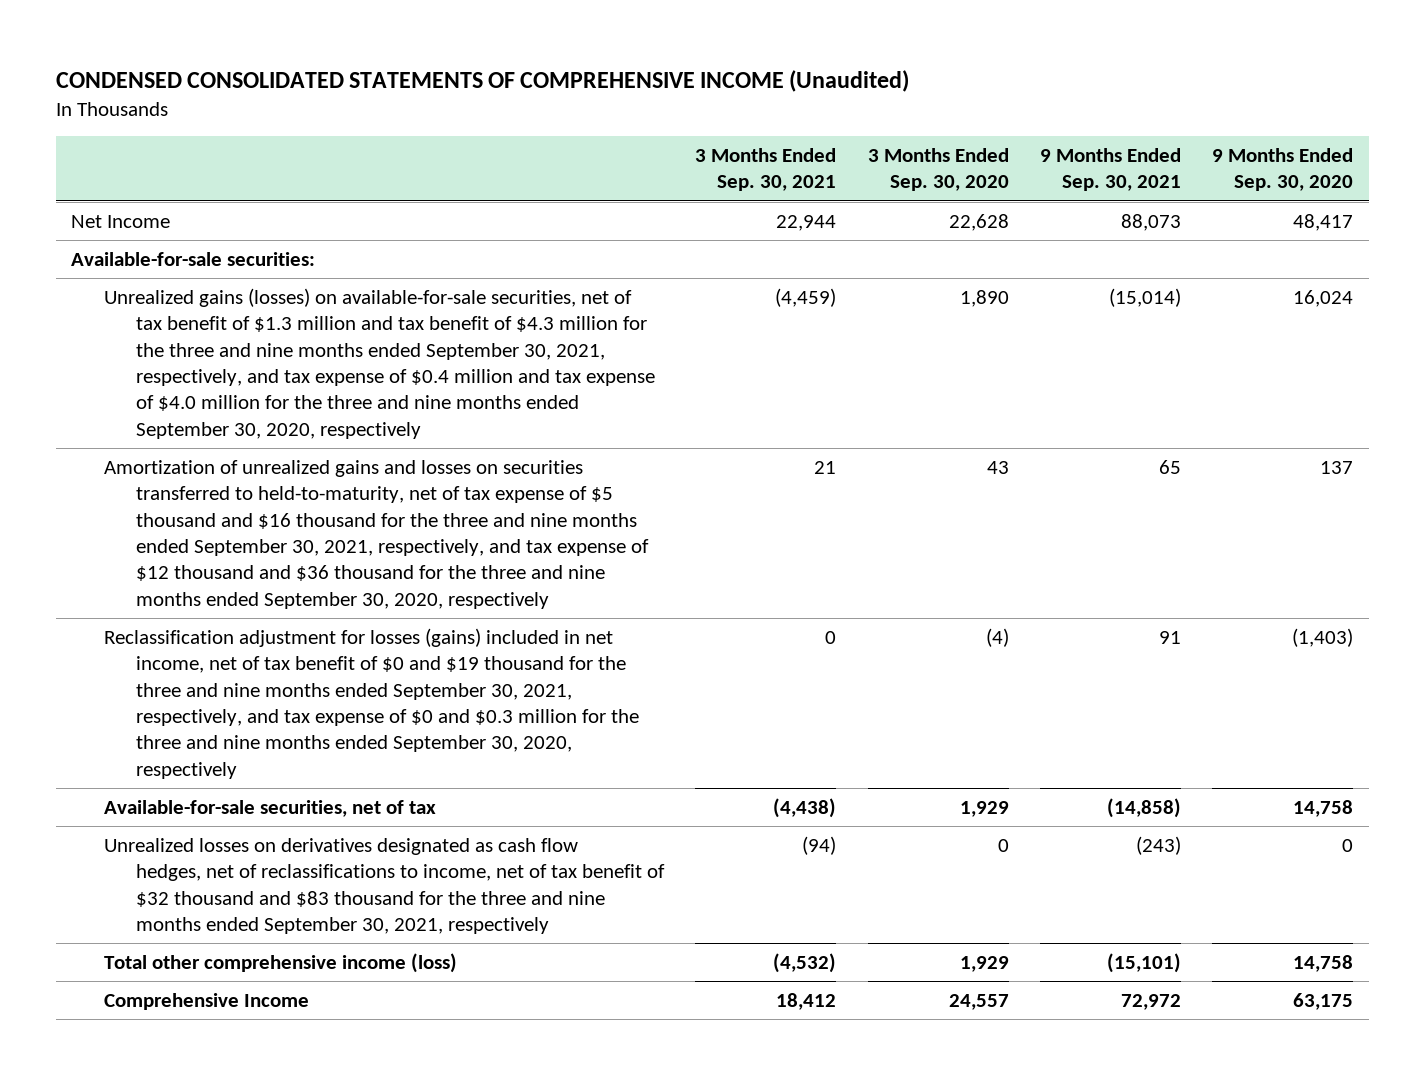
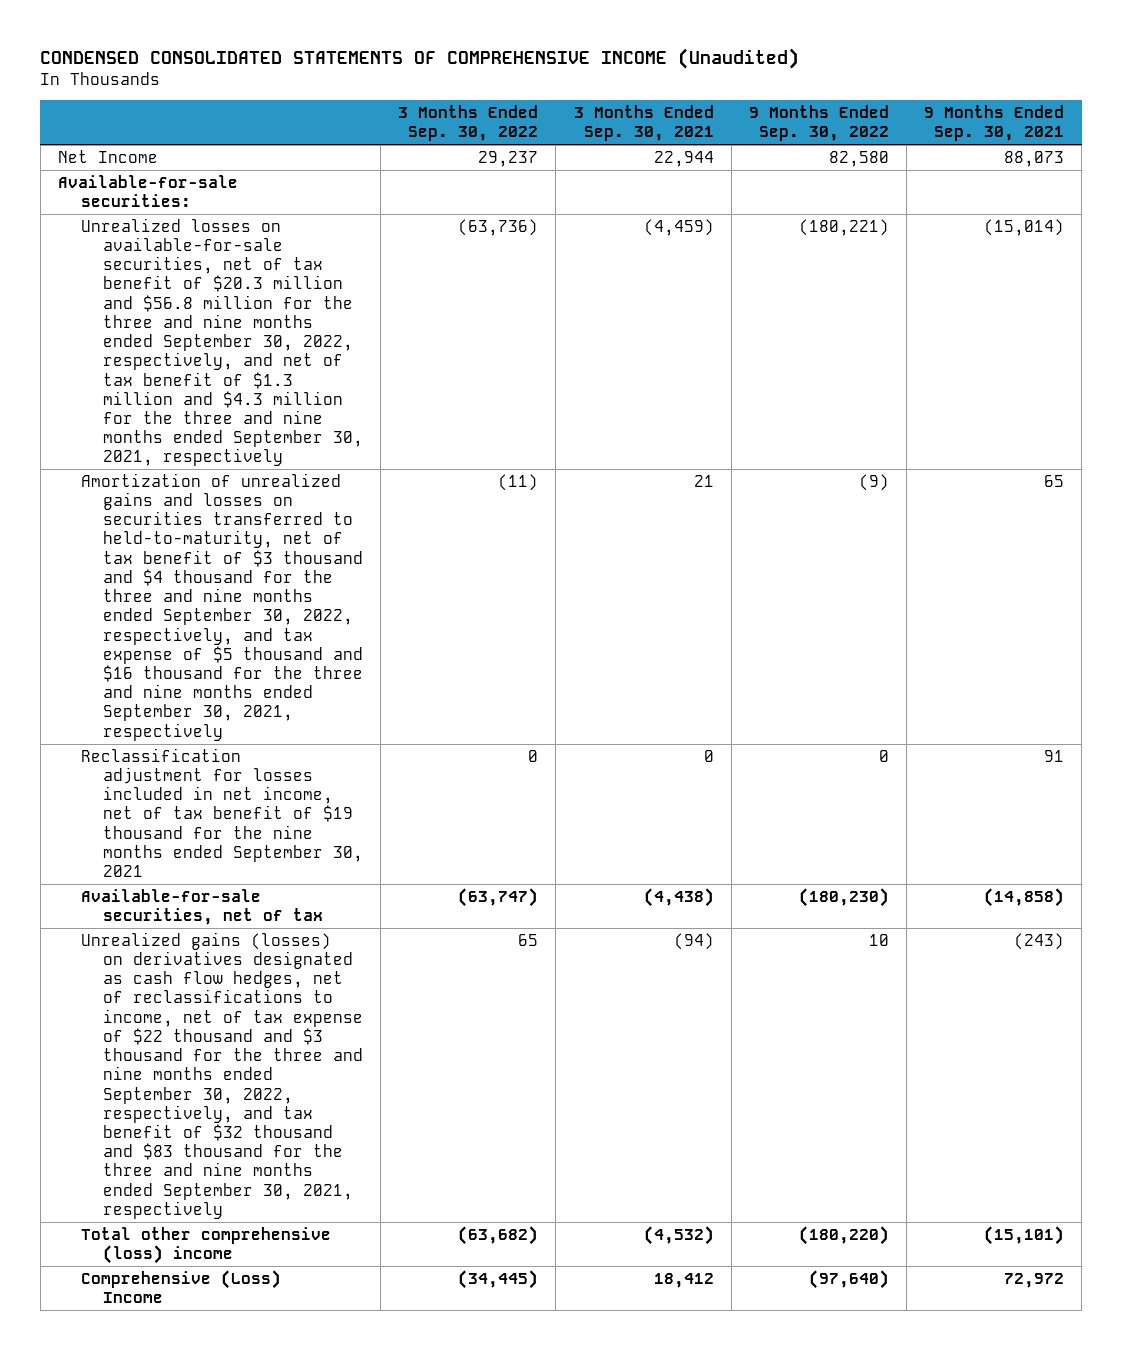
[867,148,1009,192] 3 Months Ended Sep. 30, 2020 -> none
[1212,148,1354,192] 9 Months Ended Sep. 30, 2020 -> none
none -> [398,105,539,142] 3 Months Ended Sep. 30, 2022
none -> [748,105,889,142] 9 Months Ended Sep. 30, 2022
[103,287,656,439] Unrealized gains (losses) on available-for-sale securities, net of tax benefit of $1.3 million and tax benefit of $4.3 million for the three and nine months ended September 30, 2021, respectively, and tax expense of $0.4 million and tax expense of $4.0 million for the three and nine months ended September 30, 2020, respectively -> [80,217,364,467] Unrealized losses on available-for-sale securities, net of tax benefit of $20.3 million and $56.8 million for the three and nine months ended September 30, 2022, respectively, and net of tax benefit of $1.3 million and $4.3 million for the three and nine months ended September 30, 2021, respectively
[103,459,650,609] Amortization of unrealized gains and losses on securities transferred to held-to-maturity, net of tax expense of $5 thousand and $16 thousand for the three and nine months ended September 30, 2021, respectively, and tax expense of $12 thousand and $36 thousand for the three and nine months ended September 30, 2020, respectively -> [80,472,364,741] Amortization of unrealized gains and losses on securities transferred to held-to-maturity, net of tax benefit of $3 thousand and $4 thousand for the three and nine months ended September 30, 2022, respectively, and tax expense of $5 thousand and $16 thousand for the three and nine months ended September 30, 2021, respectively
[103,627,640,779] Reclassification adjustment for losses (gains) included in net income, net of tax benefit of $0 and $19 thousand for the three and nine months ended September 30, 2021, respectively, and tax expense of $0 and $0.3 million for the three and nine months ended September 30, 2020, respectively -> [80,747,364,878] Reclassification adjustment for losses included in net income, net of tax benefit of $19 thousand for the nine months ended September 30, 2021
[103,837,666,934] Unrealized losses on derivatives designated as cash flow hedges, net of reclassifications to income, net of tax benefit of $32 thousand and $83 thousand for the three and nine months ended September 30, 2021, respectively -> [80,931,364,1219] Unrealized gains (losses) on derivatives designated as cash flow hedges, net of reclassifications to income, net of tax expense of $22 thousand and $3 thousand for the three and nine months ended September 30, 2022, respectively, and tax benefit of $32 thousand and $83 thousand for the three and nine months ended September 30, 2021, respectively
[103,952,457,973] Total other comprehensive income (loss) -> [80,1226,331,1264] Total other comprehensive (loss) income
[103,992,309,1010] Comprehensive Income -> [80,1269,281,1303] Comprehensive (Loss) Income

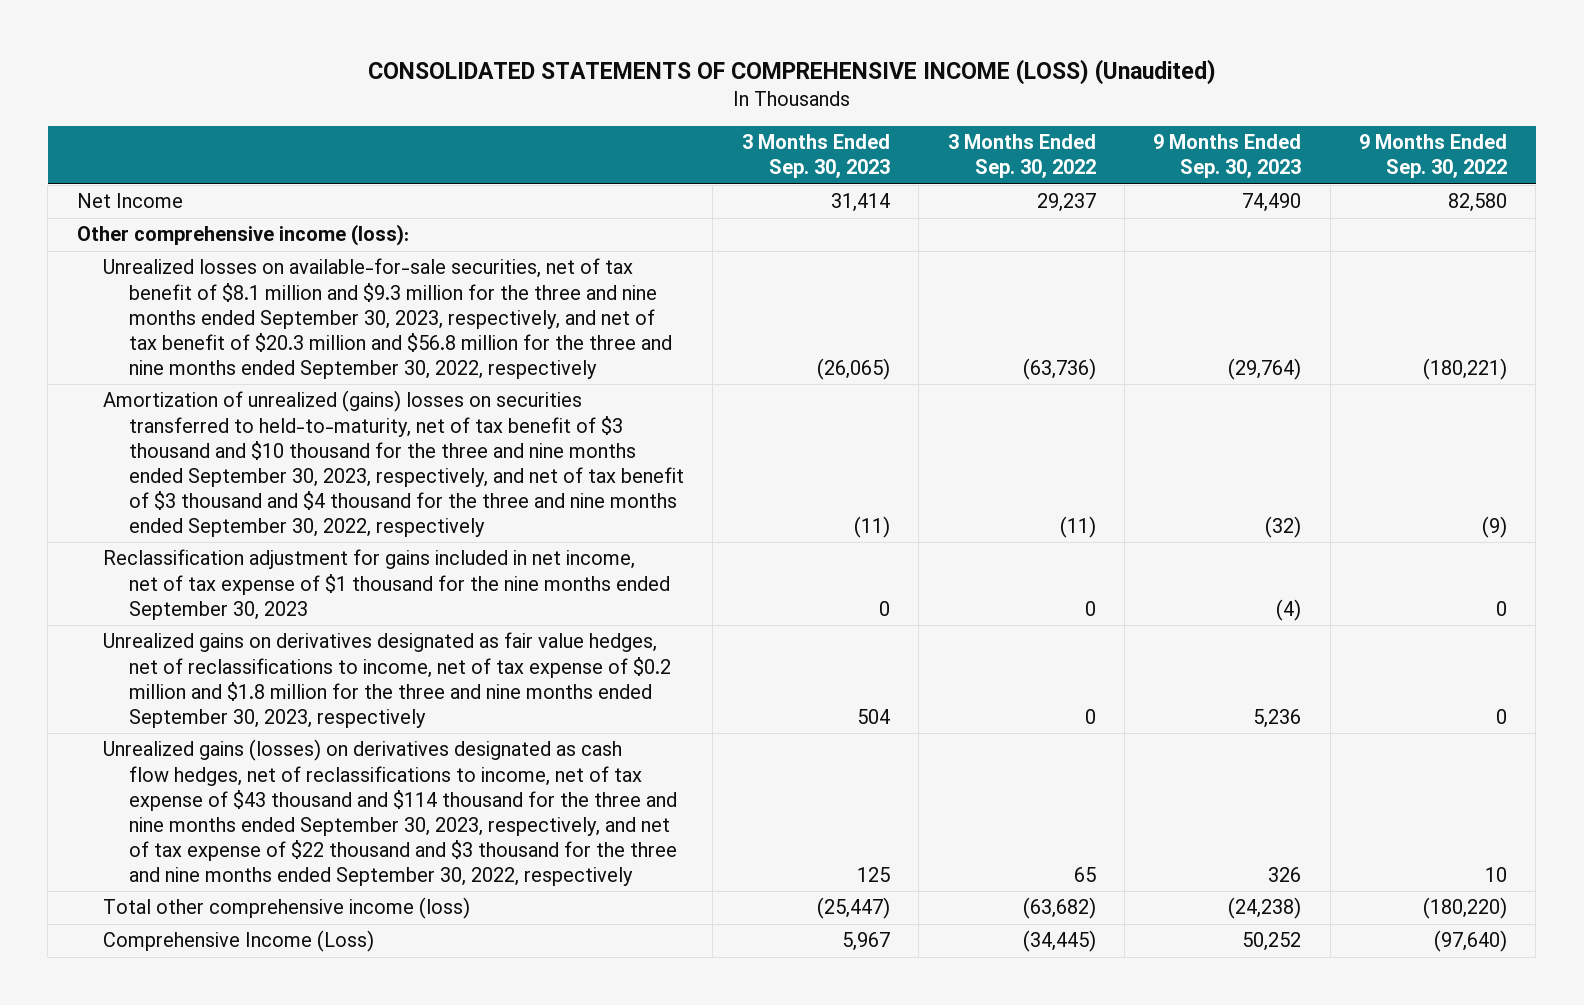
[40,48,800,70] CONDENSED CONSOLIDATED STATEMENTS OF COMPREHENSIVE INCOME (Unaudited) -> [367,58,1216,85] CONSOLIDATED STATEMENTS OF COMPREHENSIVE INCOME (LOSS) (Unaudited)
[573,105,714,142] 3 Months Ended Sep. 30, 2021 -> none
[923,105,1064,142] 9 Months Ended Sep. 30, 2021 -> none
none -> [741,134,890,179] 3 Months Ended Sep. 30, 2023
none -> [1153,134,1302,179] 9 Months Ended Sep. 30, 2023
[58,174,239,207] Available-for-sale securities: -> none
[80,888,324,925] Available-for-sale securities, net of tax -> none
none -> [76,224,409,247] Other comprehensive income (loss):
[80,217,364,467] Unrealized losses on available-for-sale securities, net of tax benefit of $20.3 million and $56.8 million for the three and nine months ended September 30, 2022, respectively, and net of tax benefit of $1.3 million and $4.3 million for the three and nine months ended September 30, 2021, respectively -> [102,258,672,379] Unrealized losses on available-for-sale securities, net of tax benefit of $8.1 million and $9.3 million for the three and nine months ended September 30, 2023, respectively, and net of tax benefit of $20.3 million and $56.8 million for the three and nine months ended September 30, 2022, respectively
[80,472,364,741] Amortization of unrealized gains and losses on securities transferred to held-to-maturity, net of tax benefit of $3 thousand and $4 thousand for the three and nine months ended September 30, 2022, respectively, and tax expense of $5 thousand and $16 thousand for the three and nine months ended September 30, 2021, respectively -> [102,390,684,537] Amortization of unrealized (gains) losses on securities transferred to held-to-maturity, net of tax benefit of $3 thousand and $10 thousand for the three and nine months ended September 30, 2023, respectively, and net of tax benefit of $3 thousand and $4 thousand for the three and nine months ended September 30, 2022, respectively
[80,747,364,878] Reclassification adjustment for losses included in net income, net of tax benefit of $19 thousand for the nine months ended September 30, 2021 -> [102,549,670,620] Reclassification adjustment for gains included in net income, net of tax expense of $1 thousand for the nine months ended September 30, 2023
none -> [102,632,671,728] Unrealized gains on derivatives designated as fair value hedges, net of reclassifications to income, net of tax expense of $0.2 million and $1.8 million for the three and nine months ended September 30, 2023, respectively
[80,931,364,1219] Unrealized gains (losses) on derivatives designated as cash flow hedges, net of reclassifications to income, net of tax expense of $22 thousand and $3 thousand for the three and nine months ended September 30, 2022, respectively, and tax benefit of $32 thousand and $83 thousand for the three and nine months ended September 30, 2021, respectively -> [102,739,677,886] Unrealized gains (losses) on derivatives designated as cash flow hedges, net of reclassifications to income, net of tax expense of $43 thousand and $114 thousand for the three and nine months ended September 30, 2023, respectively, and net of tax expense of $22 thousand and $3 thousand for the three and nine months ended September 30, 2022, respectively
[80,1226,331,1264] Total other comprehensive (loss) income -> [102,897,470,920] Total other comprehensive income (loss)
[80,1269,281,1303] Comprehensive (Loss) Income -> [102,930,374,953] Comprehensive Income (Loss)

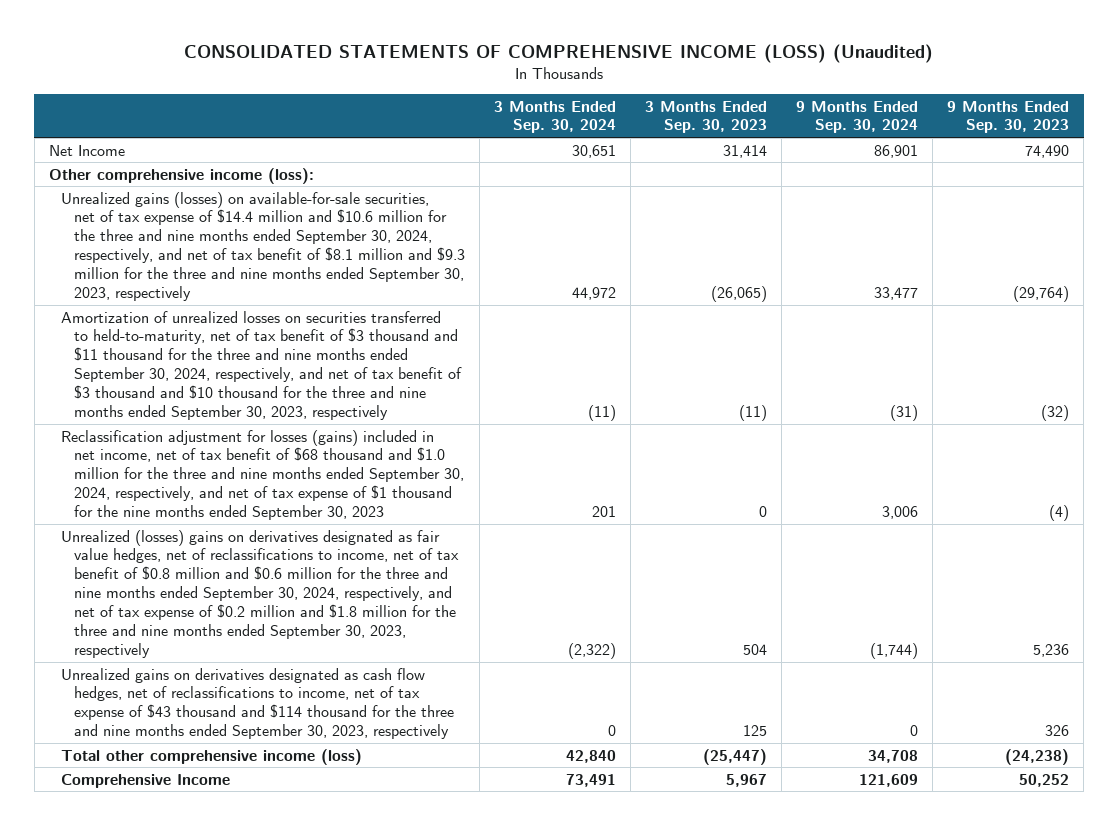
[947,134,1096,179] 3 Months Ended Sep. 30, 2022 -> none
[1359,134,1508,179] 9 Months Ended Sep. 30, 2022 -> none
none -> [493,100,616,134] 3 Months Ended Sep. 30, 2024
none -> [796,100,919,134] 9 Months Ended Sep. 30, 2024
[102,258,672,379] Unrealized losses on available-for-sale securities, net of tax benefit of $8.1 million and $9.3 million for the three and nine months ended September 30, 2023, respectively, and net of tax benefit of $20.3 million and $56.8 million for the three and nine months ended September 30, 2022, respectively -> [61,191,465,301] Unrealized gains (losses) on available-for-sale securities, net of tax expense of $14.4 million and $10.6 million for the three and nine months ended September 30, 2024, respectively, and net of tax benefit of $8.1 million and $9.3 million for the three and nine months ended September 30, 2023, respectively
[102,390,684,537] Amortization of unrealized (gains) losses on securities transferred to held-to-maturity, net of tax benefit of $3 thousand and $10 thousand for the three and nine months ended September 30, 2023, respectively, and net of tax benefit of $3 thousand and $4 thousand for the three and nine months ended September 30, 2022, respectively -> [61,310,462,420] Amortization of unrealized losses on securities transferred to held-to-maturity, net of tax benefit of $3 thousand and $11 thousand for the three and nine months ended September 30, 2024, respectively, and net of tax benefit of $3 thousand and $10 thousand for the three and nine months ended September 30, 2023, respectively
[102,549,670,620] Reclassification adjustment for gains included in net income, net of tax expense of $1 thousand for the nine months ended September 30, 2023 -> [61,429,464,521] Reclassification adjustment for losses (gains) included in net income, net of tax benefit of $68 thousand and $1.0 million for the three and nine months ended September 30, 2024, respectively, and net of tax expense of $1 thousand for the nine months ended September 30, 2023
[102,632,671,728] Unrealized gains on derivatives designated as fair value hedges, net of reclassifications to income, net of tax expense of $0.2 million and $1.8 million for the three and nine months ended September 30, 2023, respectively -> [61,529,459,658] Unrealized (losses) gains on derivatives designated as fair value hedges, net of reclassifications to income, net of tax benefit of $0.8 million and $0.6 million for the three and nine months ended September 30, 2024, respectively, and net of tax expense of $0.2 million and $1.8 million for the three and nine months ended September 30, 2023, respectively
[102,739,677,886] Unrealized gains (losses) on derivatives designated as cash flow hedges, net of reclassifications to income, net of tax expense of $43 thousand and $114 thousand for the three and nine months ended September 30, 2023, respectively, and net of tax expense of $22 thousand and $3 thousand for the three and nine months ended September 30, 2022, respectively -> [61,667,454,740] Unrealized gains on derivatives designated as cash flow hedges, net of reclassifications to income, net of tax expense of $43 thousand and $114 thousand for the three and nine months ended September 30, 2023, respectively
[102,930,374,953] Comprehensive Income (Loss) -> [61,773,231,788] Comprehensive Income

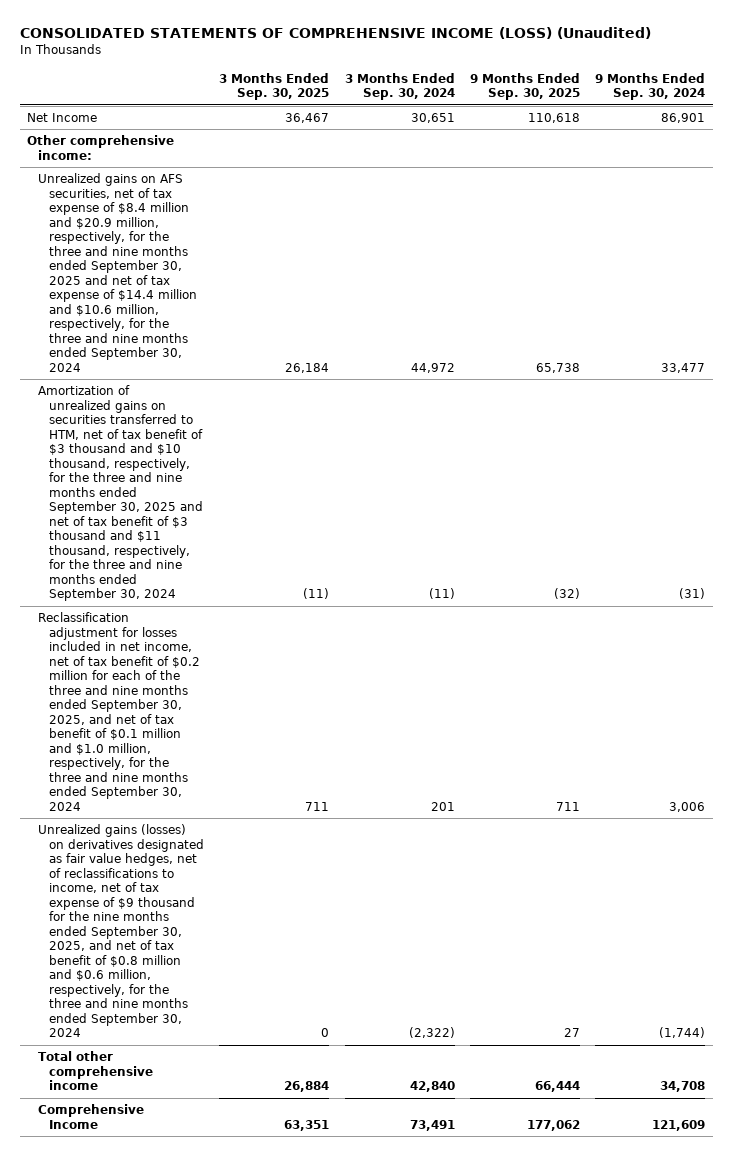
[644,100,767,134] 3 Months Ended Sep. 30, 2023 -> none
[947,100,1070,134] 9 Months Ended Sep. 30, 2023 -> none
none -> [219,72,330,101] 3 Months Ended Sep. 30, 2025
none -> [469,72,580,101] 9 Months Ended Sep. 30, 2025
[61,667,454,740] Unrealized gains on derivatives designated as cash flow hedges, net of reclassifications to income, net of tax expense of $43 thousand and $114 thousand for the three and nine months ended September 30, 2023, respectively -> none
[48,167,314,184] Other comprehensive income (loss): -> [27,135,175,160] Other comprehensive income:
[61,191,465,301] Unrealized gains (losses) on available-for-sale securities, net of tax expense of $14.4 million and $10.6 million for the three and nine months ended September 30, 2024, respectively, and net of tax benefit of $8.1 million and $9.3 million for the three and nine months ended September 30, 2023, respectively -> [38,173,198,372] Unrealized gains on AFS securities, net of tax expense of $8.4 million and $20.9 million, respectively, for the three and nine months ended September 30, 2025 and net of tax expense of $14.4 million and $10.6 million, respectively, for the three and nine months ended September 30, 2024
[61,310,462,420] Amortization of unrealized losses on securities transferred to held-to-maturity, net of tax benefit of $3 thousand and $11 thousand for the three and nine months ended September 30, 2024, respectively, and net of tax benefit of $3 thousand and $10 thousand for the three and nine months ended September 30, 2023, respectively -> [38,385,204,602] Amortization of unrealized gains on securities transferred to HTM, net of tax benefit of $3 thousand and $10 thousand, respectively, for the three and nine months ended September 30, 2025 and net of tax benefit of $3 thousand and $11 thousand, respectively, for the three and nine months ended September 30, 2024
[61,429,464,521] Reclassification adjustment for losses (gains) included in net income, net of tax benefit of $68 thousand and $1.0 million for the three and nine months ended September 30, 2024, respectively, and net of tax expense of $1 thousand for the nine months ended September 30, 2023 -> [38,612,201,811] Reclassification adjustment for losses included in net income, net of tax benefit of $0.2 million for each of the three and nine months ended September 30, 2025, and net of tax benefit of $0.1 million and $1.0 million, respectively, for the three and nine months ended September 30, 2024
[61,529,459,658] Unrealized (losses) gains on derivatives designated as fair value hedges, net of reclassifications to income, net of tax benefit of $0.8 million and $0.6 million for the three and nine months ended September 30, 2024, respectively, and net of tax expense of $0.2 million and $1.8 million for the three and nine months ended September 30, 2023, respectively -> [38,824,205,1038] Unrealized gains (losses) on derivatives designated as fair value hedges, net of reclassifications to income, net of tax expense of $9 thousand for the nine months ended September 30, 2025, and net of tax benefit of $0.8 million and $0.6 million, respectively, for the three and nine months ended September 30, 2024
[61,748,363,765] Total other comprehensive income (loss) -> [38,1051,154,1091] Total other comprehensive income

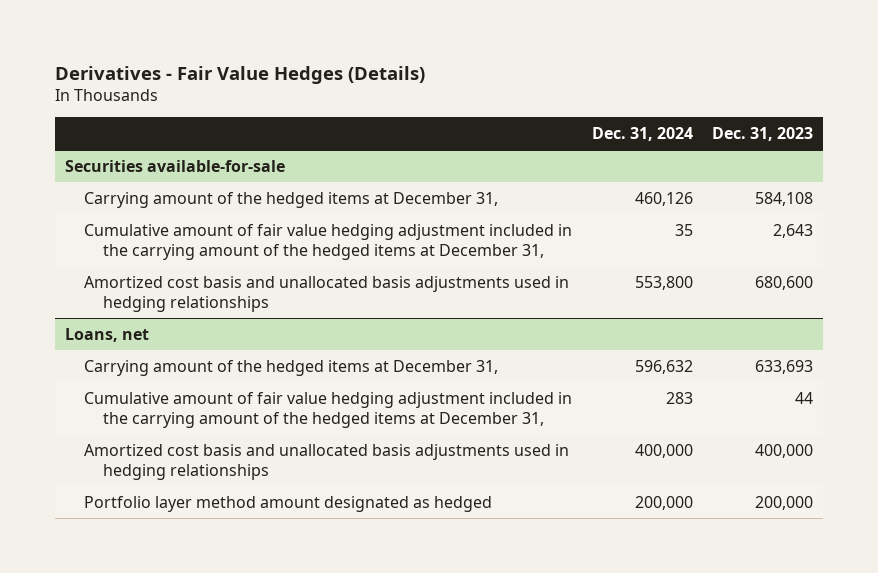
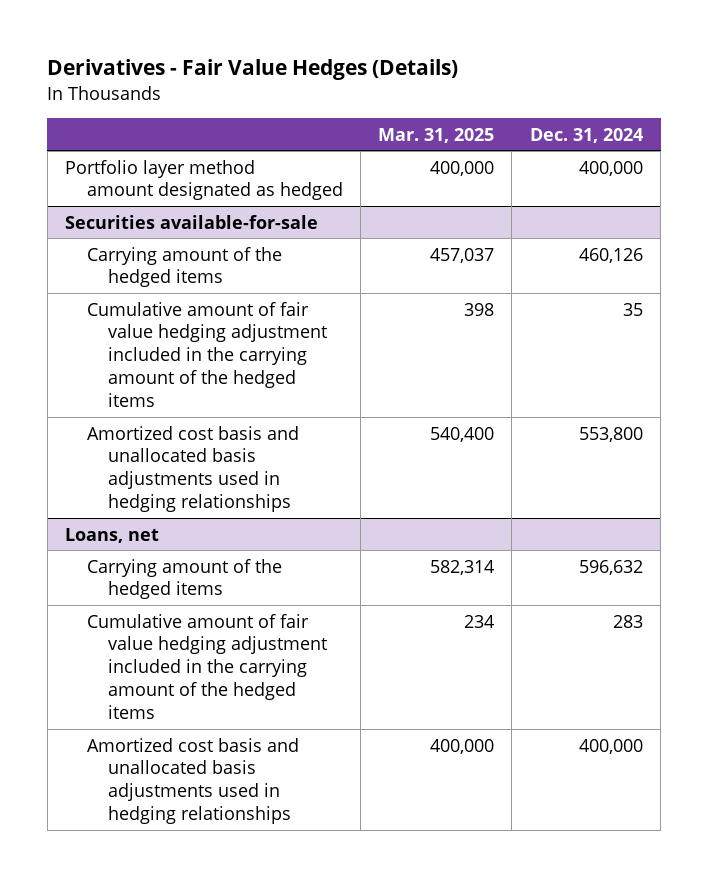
[712,127,814,142] Dec. 31, 2023 -> none
none -> [378,127,495,143] Mar. 31, 2025
none -> [64,159,343,201] Portfolio layer method amount designated as hedged
[83,191,498,208] Carrying amount of the hedged items at December 31, -> [86,246,282,288] Carrying amount of the hedged items
[83,223,572,261] Cumulative amount of fair value hedging adjustment included in the carrying amount of the hedged items at December 31, -> [86,301,328,408] Cumulative amount of fair value hedging adjustment included in the carrying amount of the hedged items
[83,359,498,376] Carrying amount of the hedged items at December 31, -> [86,558,282,600] Carrying amount of the hedged items
[83,391,572,429] Cumulative amount of fair value hedging adjustment included in the carrying amount of the hedged items at December 31, -> [86,613,328,720] Cumulative amount of fair value hedging adjustment included in the carrying amount of the hedged items
[83,495,492,512] Portfolio layer method amount designated as hedged -> none

